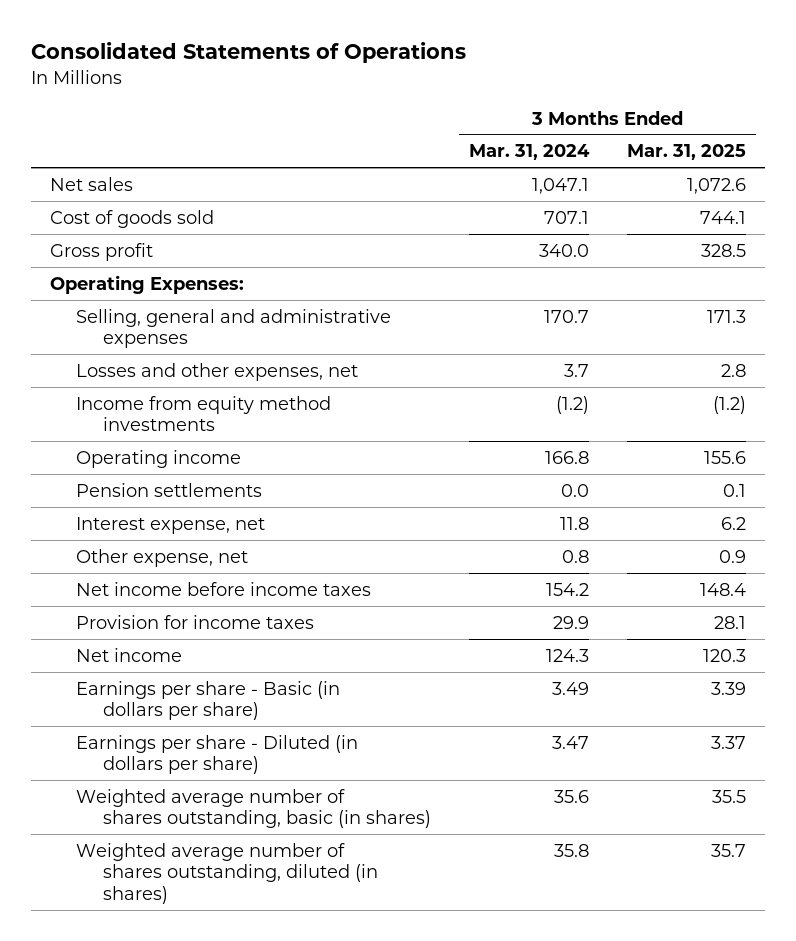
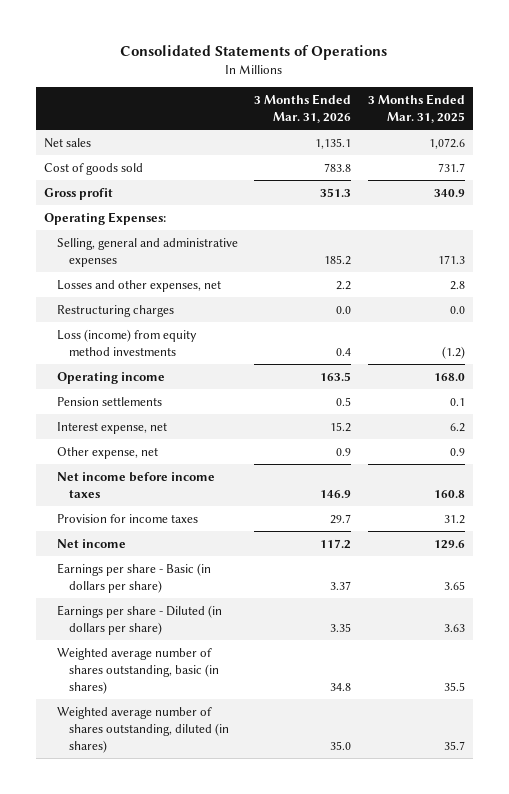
[468,144,590,161] Mar. 31, 2024 -> none
none -> [254,93,352,123] 3 Months Ended Mar. 31, 2026
[700,210,747,224] 744.1 -> [437,162,465,172] 731.7
[701,243,747,257] 328.5 -> [433,188,465,197] 340.9
none -> [56,304,174,317] Restructuring charges
[76,395,332,432] Income from equity method investments -> [56,328,197,356] Loss (income) from equity method investments
[704,450,747,464] 155.6 -> [433,372,465,381] 168.0
[700,582,747,596] 148.4 -> [433,489,465,498] 160.8
[714,615,747,629] 28.1 -> [443,514,465,524] 31.2
[703,648,747,662] 120.3 -> [433,539,465,549] 129.6
[711,681,747,695] 3.39 -> [443,580,465,590] 3.65
[711,735,747,749] 3.37 -> [443,623,465,632] 3.63

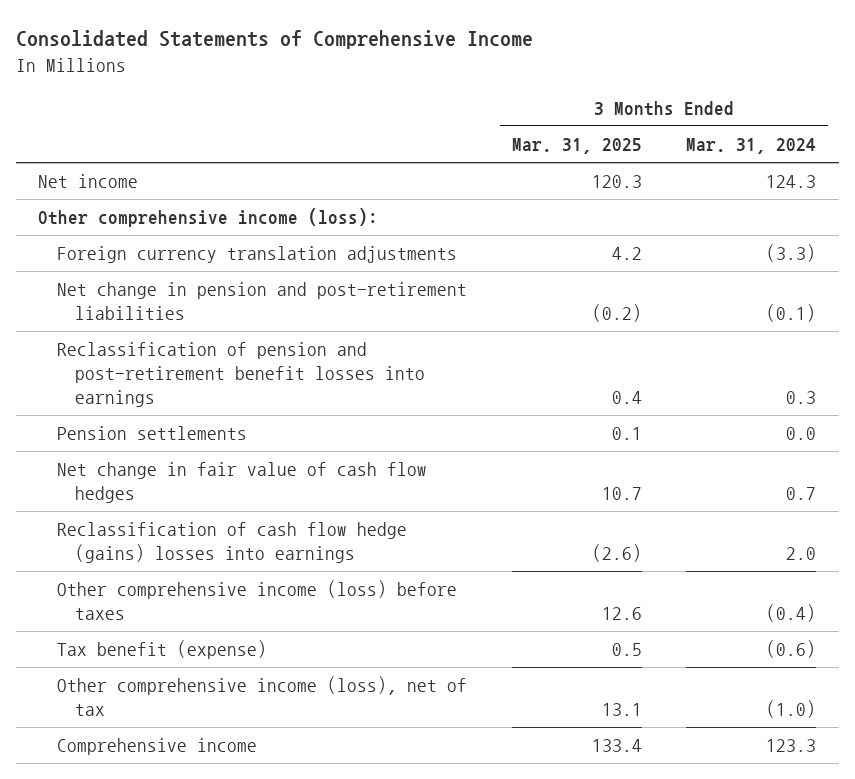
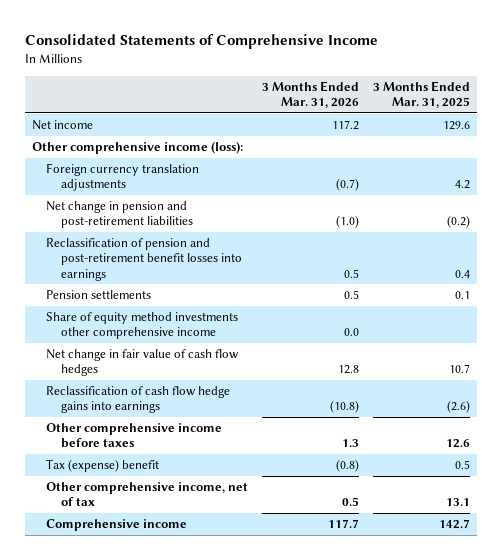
[686,138,817,155] Mar. 31, 2024 -> none
none -> [262,80,360,109] 3 Months Ended Mar. 31, 2026
[591,175,642,189] 120.3 -> [443,121,471,131] 129.6
none -> [46,312,239,340] Share of equity method investments other comprehensive income
[56,522,407,564] Reclassification of cash flow hedge (gains) losses into earnings -> [46,386,231,414] Reclassification of cash flow hedge gains into earnings
[56,580,457,621] Other comprehensive income (loss) before taxes -> [46,423,223,449] Other comprehensive income before taxes
[56,640,267,660] Tax benefit (expense) -> [46,459,160,473] Tax (expense) benefit
[56,676,467,717] Other comprehensive income (loss), net of tax -> [46,482,249,507] Other comprehensive income, net of tax
[591,739,642,753] 133.4 -> [439,519,471,530] 142.7

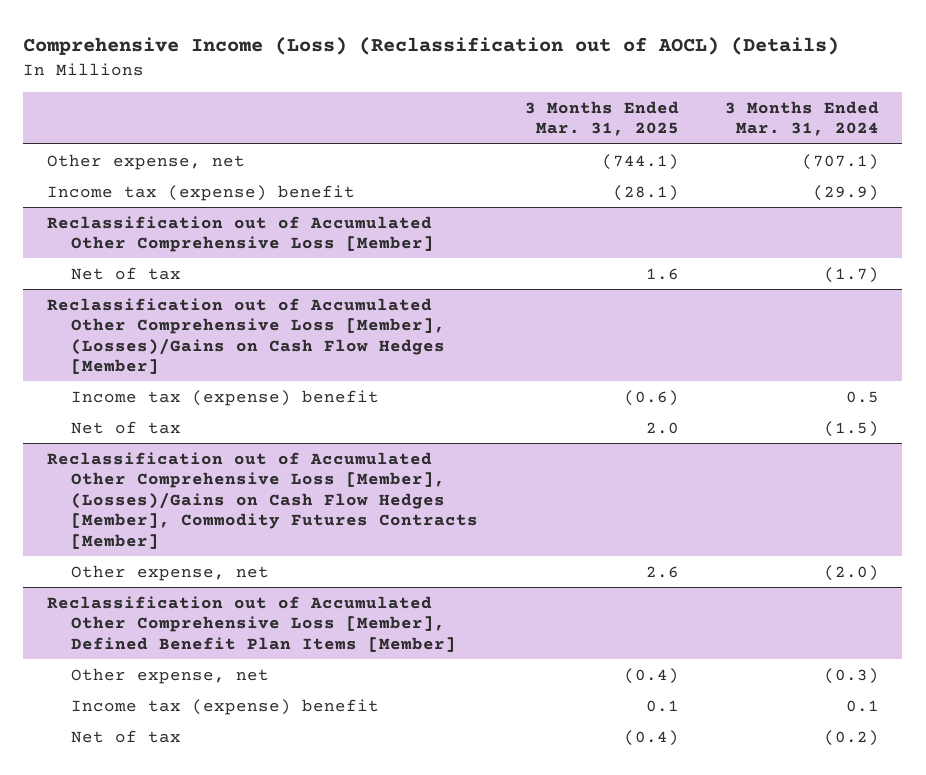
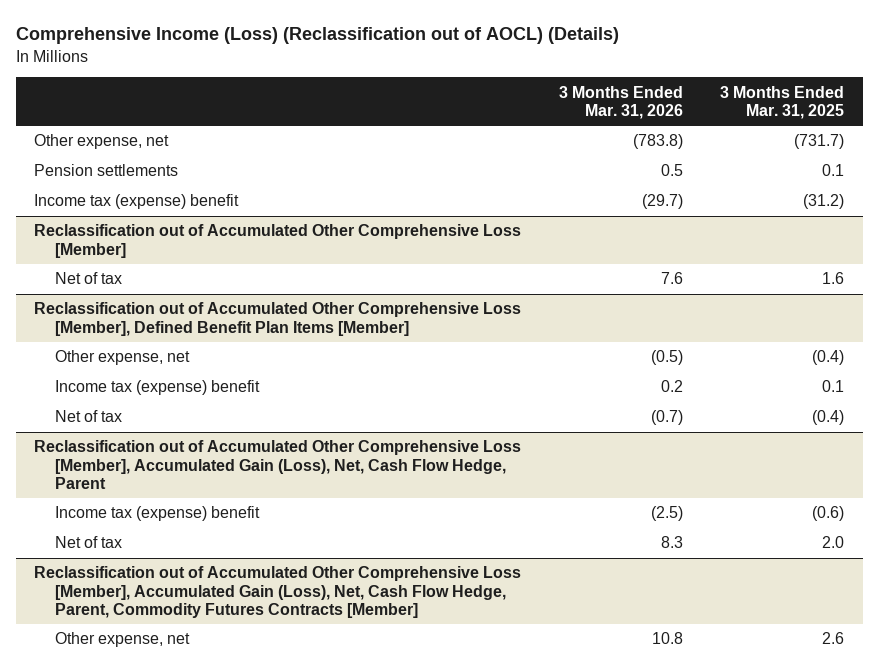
[725,100,880,137] 3 Months Ended Mar. 31, 2024 -> none
none -> [558,85,683,120] 3 Months Ended Mar. 31, 2026
[601,153,679,170] (744.1) -> [794,134,845,150] (731.7)
none -> [34,164,179,177] Pension settlements
[612,184,679,201] (28.1) -> [803,194,845,210] (31.2)
[46,297,446,375] Reclassification out of Accumulated Other Comprehensive Loss [Member], (Losses)/Gains on Cash Flow Hedges [Member] -> none
[71,389,380,406] Income tax (expense) benefit -> none
[71,420,182,434] Net of tax -> none
[46,451,479,549] Reclassification out of Accumulated Other Comprehensive Loss [Member], (Losses)/Gains on Cash Flow Hedges [Member], Commodity Futures Contracts [Member] -> none
[71,564,270,581] Other expense, net -> none
none -> [34,440,522,490] Reclassification out of Accumulated Other Comprehensive Loss [Member], Accumulated Gain (Loss), Net, Cash Flow Hedge, Parent
none -> [54,506,260,522] Income tax (expense) benefit
none -> [54,536,122,549] Net of tax
none -> [34,566,522,619] Reclassification out of Accumulated Other Comprehensive Loss [Member], Accumulated Gain (Loss), Net, Cash Flow Hedge, Parent, Commodity Futures Contracts [Member]
none -> [54,632,190,648] Other expense, net

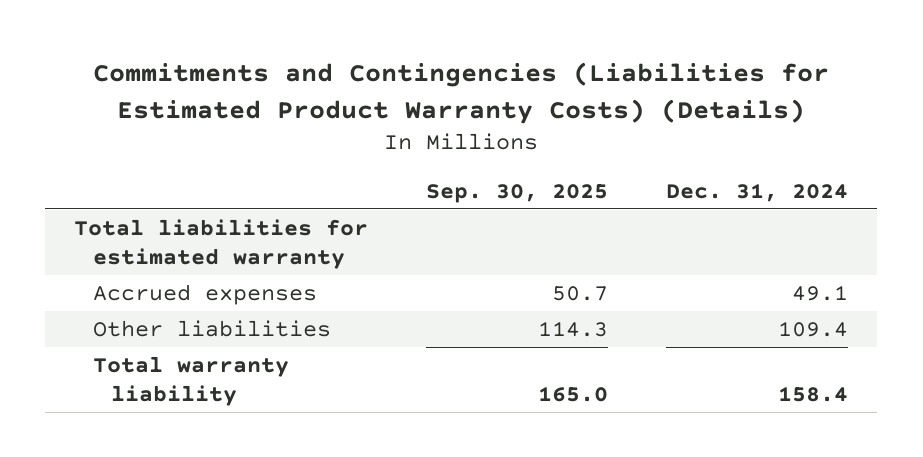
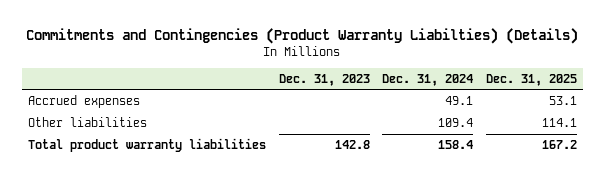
[93,62,830,124] Commitments and Contingencies (Liabilities for Estimated Product Warranty Costs) (Details) -> [26,28,579,45] Commitments and Contingencies (Product Warranty Liabilties) (Details)
[426,183,609,203] Sep. 30, 2025 -> none
none -> [278,73,370,86] Dec. 31, 2023
none -> [485,73,577,86] Dec. 31, 2025
[74,219,369,270] Total liabilities for estimated warranty -> none
[92,356,289,407] Total warranty liability -> [28,138,267,153] Total product warranty liabilities

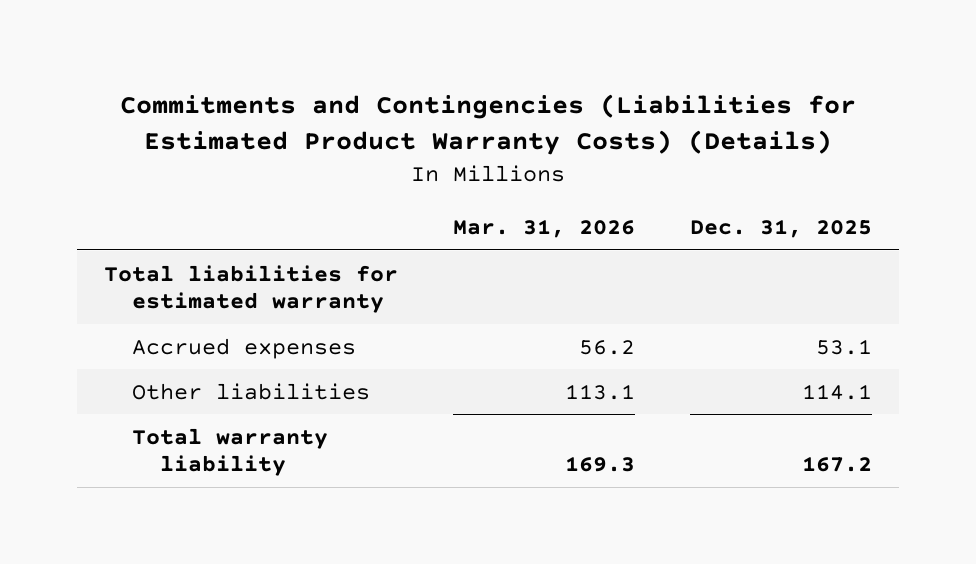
[26,28,579,45] Commitments and Contingencies (Product Warranty Liabilties) (Details) -> [119,93,856,156] Commitments and Contingencies (Liabilities for Estimated Product Warranty Costs) (Details)
[278,73,370,86] Dec. 31, 2023 -> none
[382,73,474,86] Dec. 31, 2024 -> none
none -> [452,218,635,238] Mar. 31, 2026
none -> [103,264,398,314] Total liabilities for estimated warranty
[28,138,267,153] Total product warranty liabilities -> [132,427,329,477] Total warranty liability

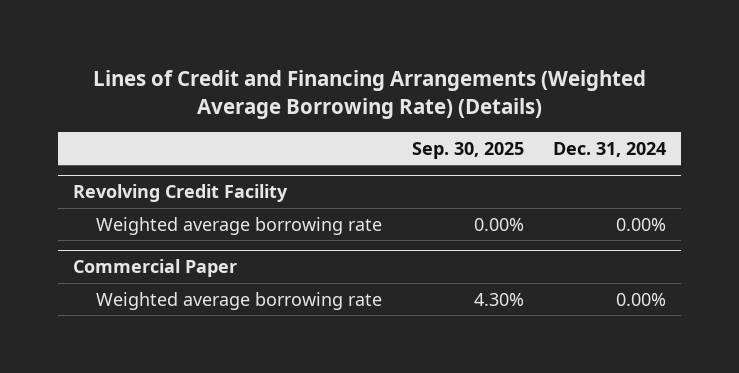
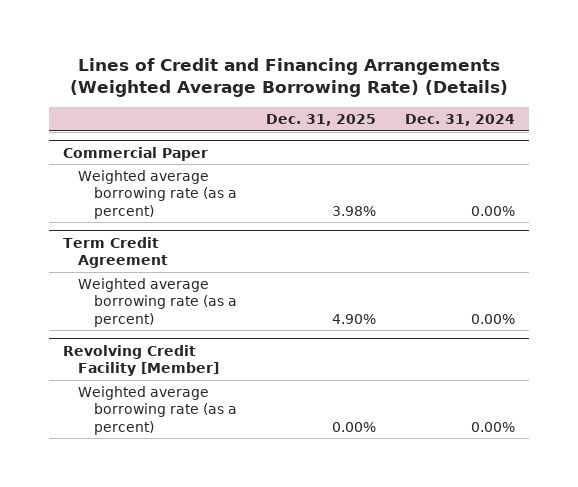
[411,141,524,159] Sep. 30, 2025 -> none
none -> [265,114,376,127] Dec. 31, 2025
[73,184,289,203] Revolving Credit Facility -> none
[95,216,382,235] Weighted average borrowing rate -> none
[95,291,382,310] Weighted average borrowing rate -> [78,170,237,219] Weighted average borrowing rate (as a percent)
none -> [63,236,169,268] Term Credit Agreement
none -> [78,278,237,327] Weighted average borrowing rate (as a percent)
none -> [63,344,220,376] Revolving Credit Facility [Member]
none -> [78,386,237,435] Weighted average borrowing rate (as a percent)

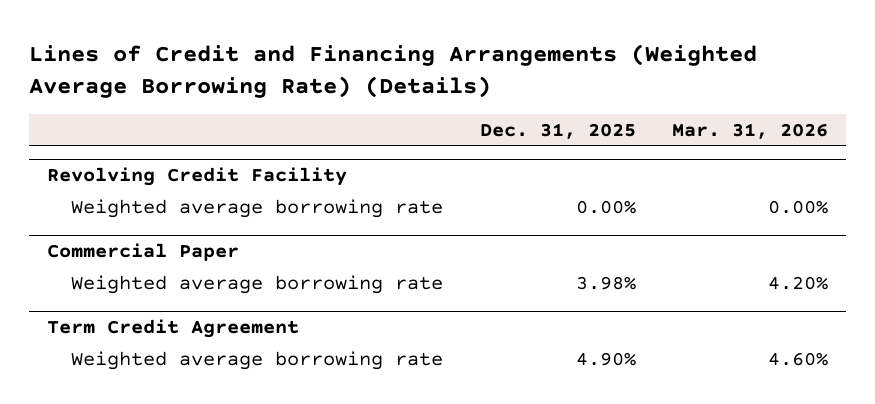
[404,114,515,127] Dec. 31, 2024 -> none
none -> [672,122,829,139] Mar. 31, 2026
none -> [47,166,348,186] Revolving Credit Facility
none -> [71,198,444,218] Weighted average borrowing rate
[78,170,237,219] Weighted average borrowing rate (as a percent) -> [71,274,444,294] Weighted average borrowing rate
[63,344,220,376] Revolving Credit Facility [Member] -> none
[78,386,237,435] Weighted average borrowing rate (as a percent) -> none
[78,278,237,327] Weighted average borrowing rate (as a percent) -> [71,350,444,370] Weighted average borrowing rate

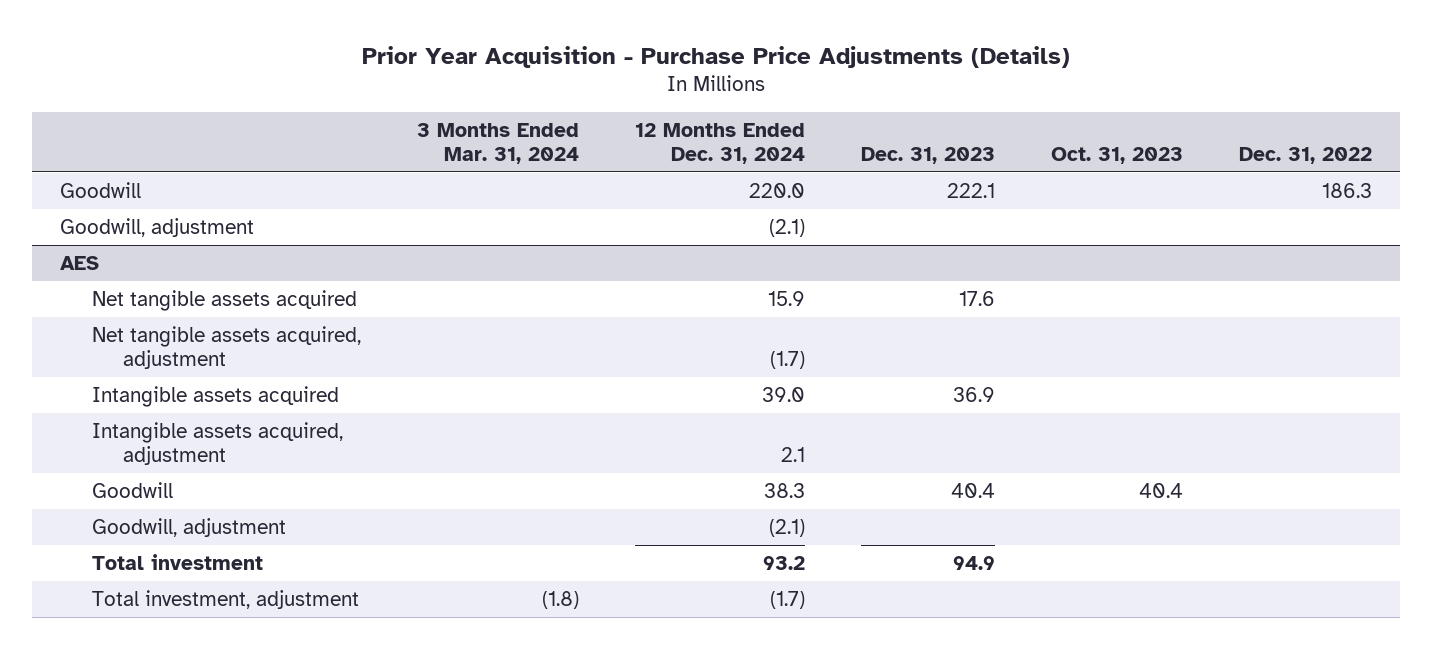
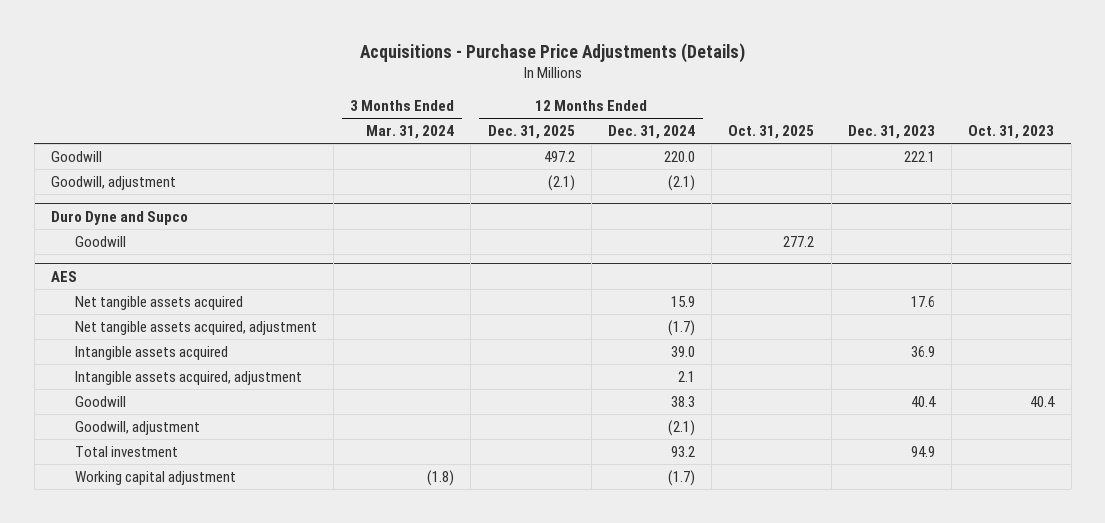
[361,45,1070,68] Prior Year Acquisition - Purchase Price Adjustments (Details) -> [359,42,745,63] Acquisitions - Purchase Price Adjustments (Details)
[1238,146,1372,164] Dec. 31, 2022 -> none
none -> [487,125,575,140] Dec. 31, 2025
none -> [728,125,815,140] Oct. 31, 2025
none -> [51,210,189,225] Duro Dyne and Supco
none -> [74,235,126,247] Goodwill
[91,589,359,609] Total investment, adjustment -> [74,470,236,485] Working capital adjustment

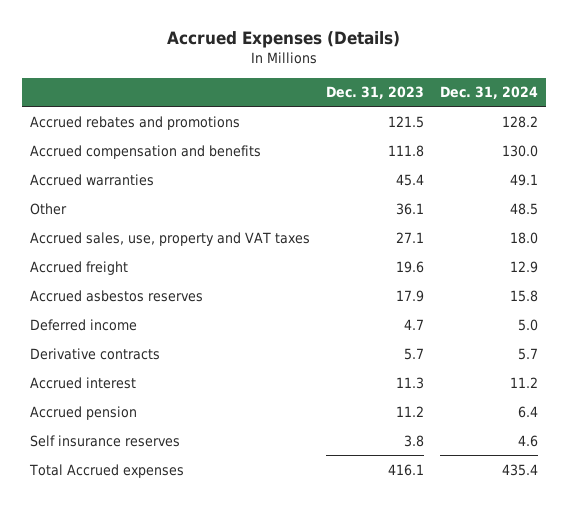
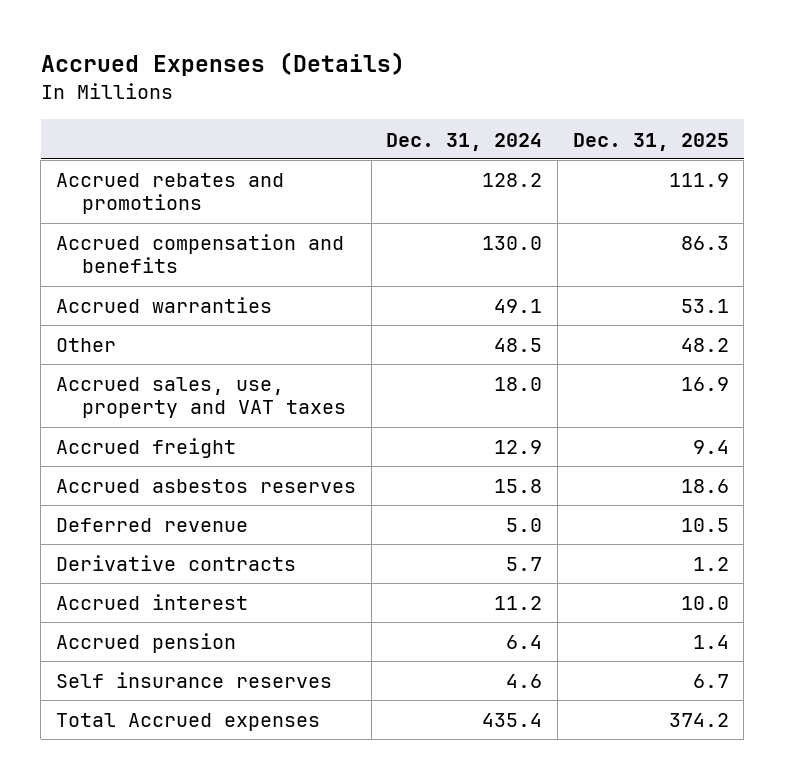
[326,86,425,100] Dec. 31, 2023 -> none
none -> [572,132,729,151] Dec. 31, 2025
[30,318,138,331] Deferred income -> [55,518,248,533] Deferred revenue

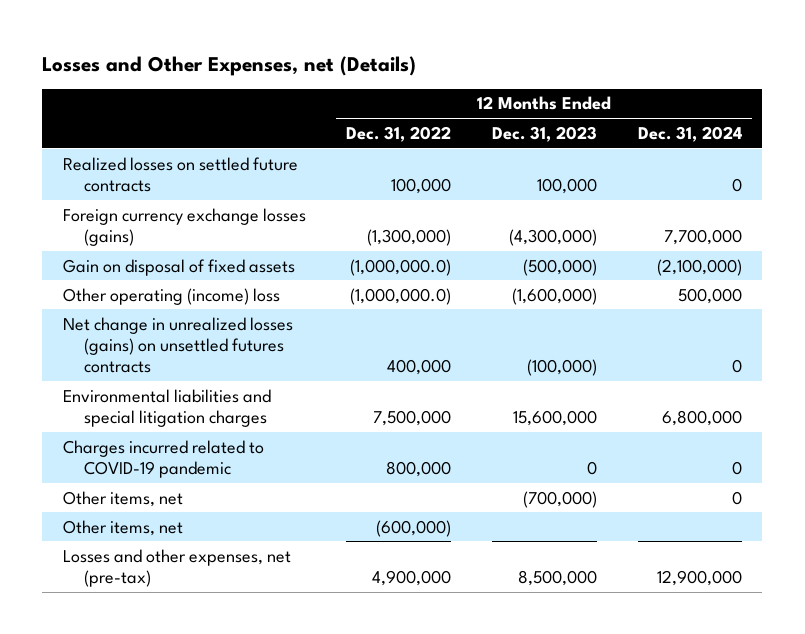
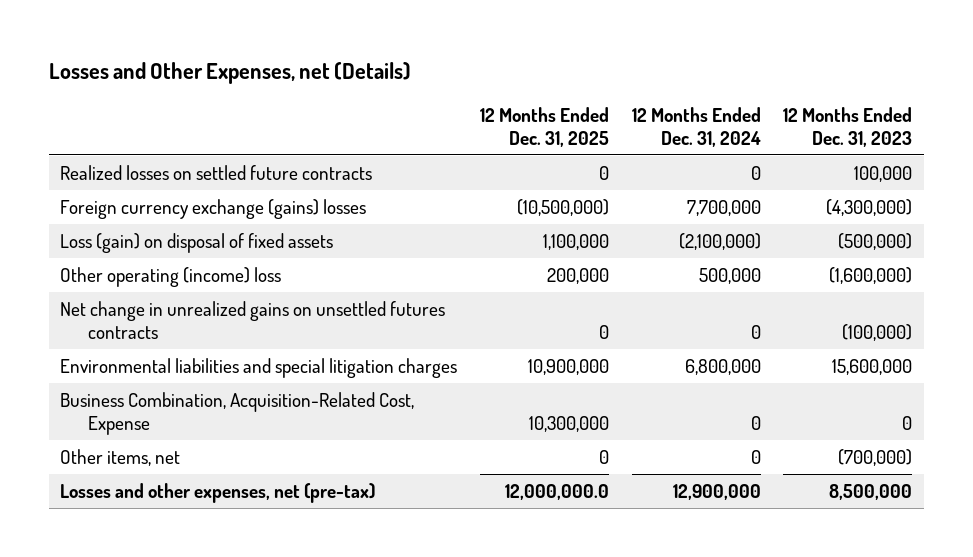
[346,125,452,142] Dec. 31, 2022 -> none
none -> [479,106,609,147] 12 Months Ended Dec. 31, 2025
[62,207,306,247] Foreign currency exchange losses (gains) -> [60,198,367,219] Foreign currency exchange (gains) losses
[62,258,295,276] Gain on disposal of fixed assets -> [60,232,334,253] Loss (gain) on disposal of fixed assets
[62,316,293,374] Net change in unrealized losses (gains) on unsettled futures contracts -> [60,300,446,340] Net change in unrealized gains on unsettled futures contracts
[62,439,264,479] Charges incurred related to COVID-19 pandemic -> none
none -> [60,391,415,436] Business Combination, Acquisition-Related Cost, Expense
[62,519,183,536] Other items, net -> none

